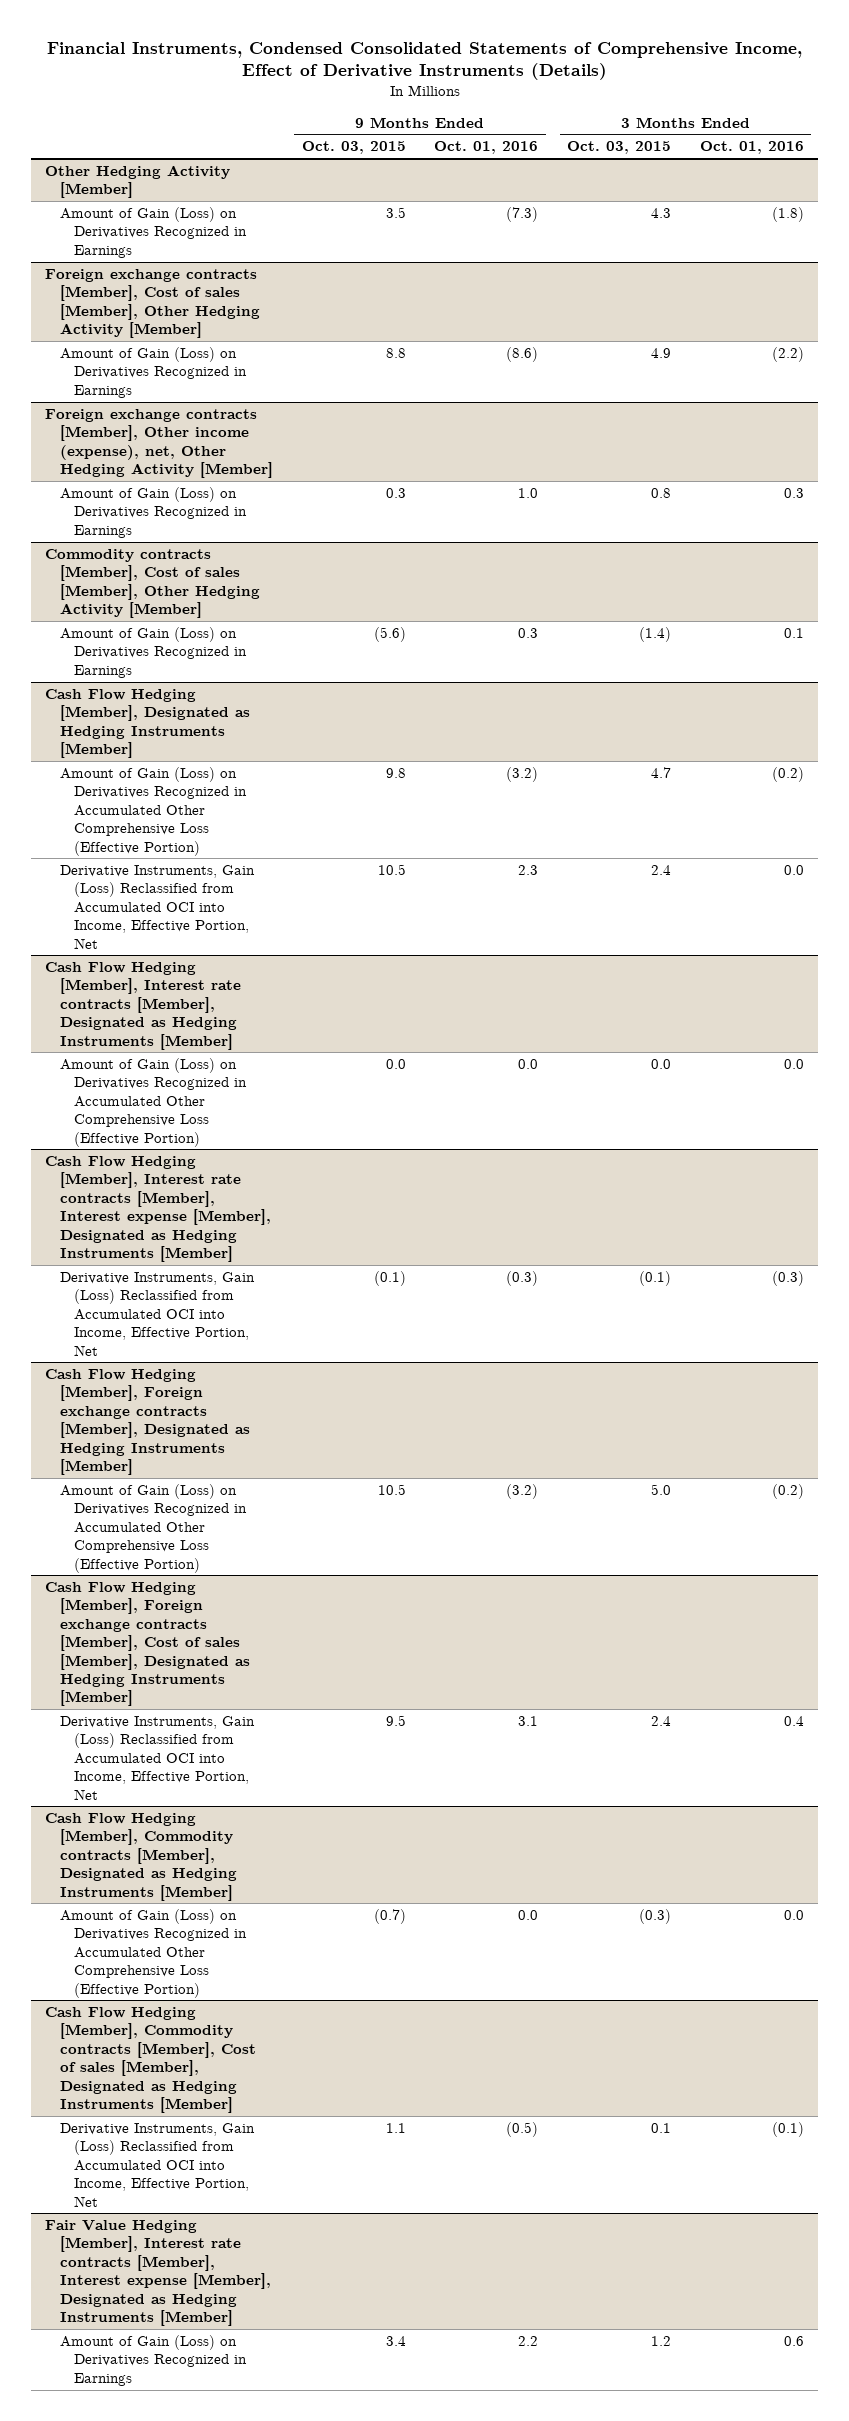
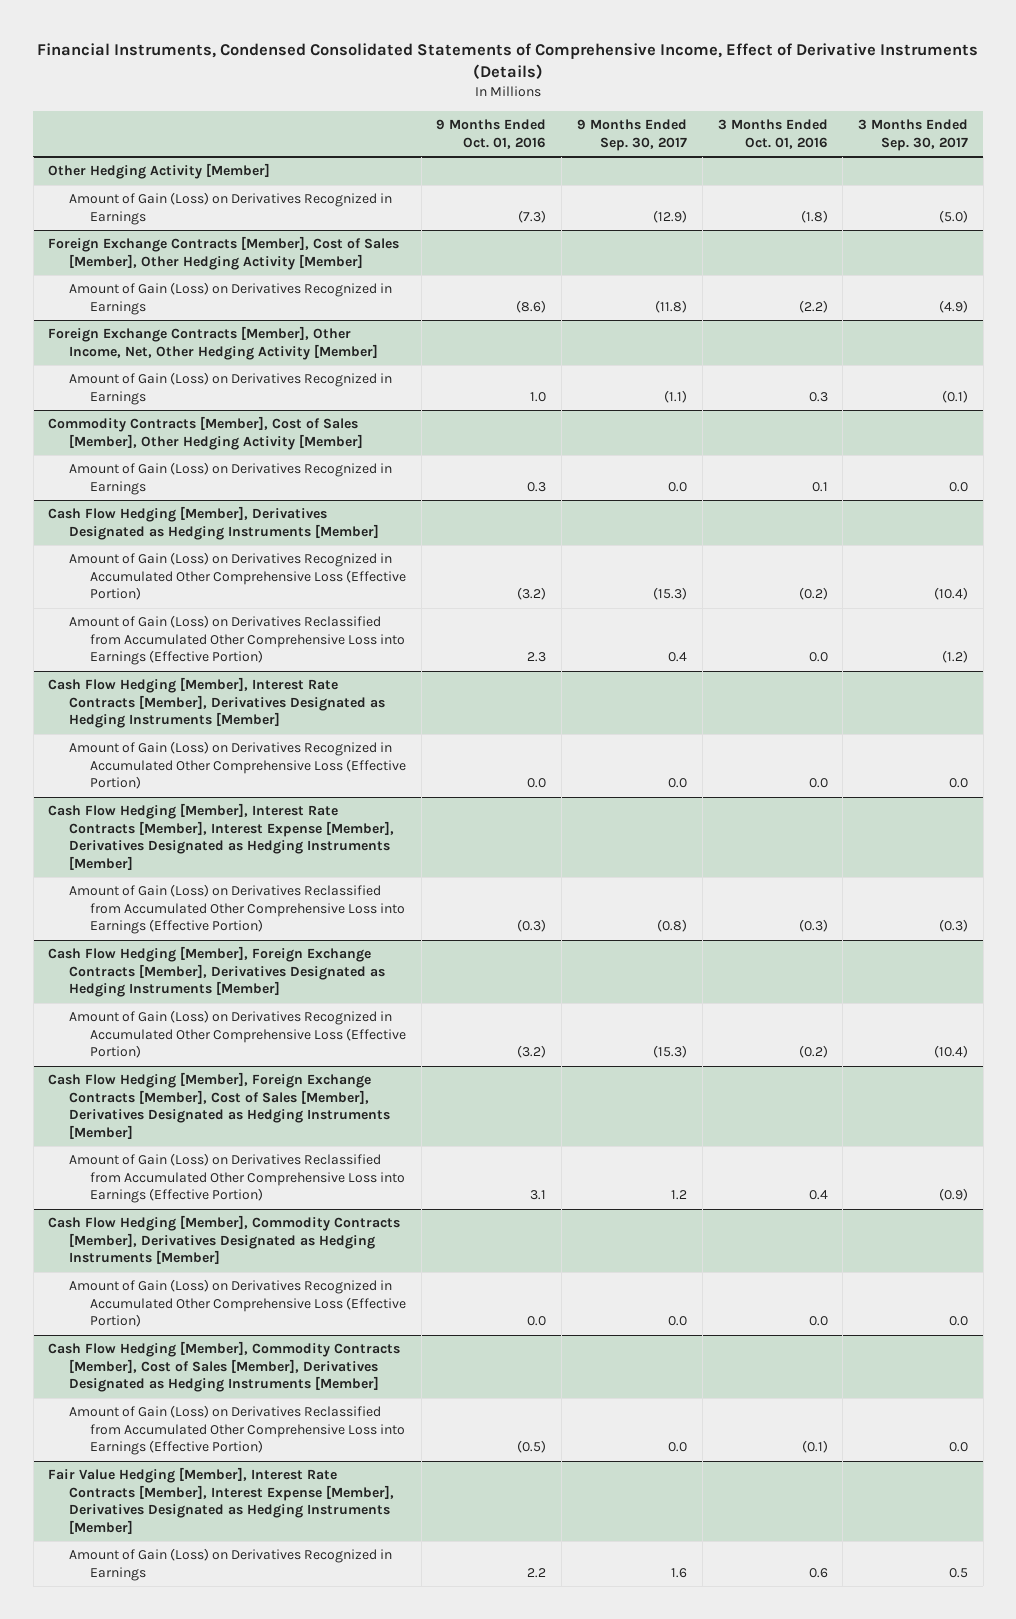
[301,141,406,155] Oct. 03, 2015 -> none
[567,141,672,155] Oct. 03, 2015 -> none
none -> [576,119,687,151] 9 Months Ended Sep. 30, 2017
none -> [858,119,969,151] 3 Months Ended Sep. 30, 2017
[45,268,260,339] Foreign exchange contracts [Member], Cost of sales [Member], Other Hedging Activity [Member] -> [48,236,400,270] Foreign Exchange Contracts [Member], Cost of Sales [Member], Other Hedging Activity [Member]
[45,408,273,479] Foreign exchange contracts [Member], Other income (expense), net, Other Hedging Activity [Member] -> [48,326,379,360] Foreign Exchange Contracts [Member], Other Income, Net, Other Hedging Activity [Member]
[45,548,260,619] Commodity contracts [Member], Cost of sales [Member], Other Hedging Activity [Member] -> [48,416,364,450] Commodity Contracts [Member], Cost of Sales [Member], Other Hedging Activity [Member]
[45,688,250,759] Cash Flow Hedging [Member], Designated as Hedging Instruments [Member] -> [48,506,380,540] Cash Flow Hedging [Member], Derivatives Designated as Hedging Instruments [Member]
[59,864,255,949] Derivative Instruments, Gain (Loss) Reclassified from Accumulated OCI into Income, Effective Portion, Net -> [69,615,405,666] Amount of Gain (Loss) on Derivatives Reclassified from Accumulated Other Comprehensive Loss into Earnings (Effective Portion)
[45,961,241,1050] Cash Flow Hedging [Member], Interest rate contracts [Member], Designated as Hedging Instruments [Member] -> [48,677,386,729] Cash Flow Hedging [Member], Interest Rate Contracts [Member], Derivatives Designated as Hedging Instruments [Member]
[45,1155,271,1262] Cash Flow Hedging [Member], Interest rate contracts [Member], Interest expense [Member], Designated as Hedging Instruments [Member] -> [48,803,395,870] Cash Flow Hedging [Member], Interest Rate Contracts [Member], Interest Expense [Member], Derivatives Designated as Hedging Instruments [Member]
[59,1271,255,1356] Derivative Instruments, Gain (Loss) Reclassified from Accumulated OCI into Income, Effective Portion, Net -> [69,884,405,935] Amount of Gain (Loss) on Derivatives Reclassified from Accumulated Other Comprehensive Loss into Earnings (Effective Portion)
[45,1368,250,1475] Cash Flow Hedging [Member], Foreign exchange contracts [Member], Designated as Hedging Instruments [Member] -> [48,946,386,998] Cash Flow Hedging [Member], Foreign Exchange Contracts [Member], Derivatives Designated as Hedging Instruments [Member]
[45,1581,250,1707] Cash Flow Hedging [Member], Foreign exchange contracts [Member], Cost of sales [Member], Designated as Hedging Instruments [Member] -> [48,1072,391,1139] Cash Flow Hedging [Member], Foreign Exchange Contracts [Member], Cost of Sales [Member], Derivatives Designated as Hedging Instruments [Member]
[59,1715,255,1800] Derivative Instruments, Gain (Loss) Reclassified from Accumulated OCI into Income, Effective Portion, Net -> [69,1153,405,1204] Amount of Gain (Loss) on Derivatives Reclassified from Accumulated Other Comprehensive Loss into Earnings (Effective Portion)
[45,1812,237,1901] Cash Flow Hedging [Member], Commodity contracts [Member], Designated as Hedging Instruments [Member] -> [48,1215,401,1265] Cash Flow Hedging [Member], Commodity Contracts [Member], Derivatives Designated as Hedging Instruments [Member]
[45,2006,256,2113] Cash Flow Hedging [Member], Commodity contracts [Member], Cost of sales [Member], Designated as Hedging Instruments [Member] -> [48,1341,401,1393] Cash Flow Hedging [Member], Commodity Contracts [Member], Cost of Sales [Member], Derivatives Designated as Hedging Instruments [Member]
[59,2122,255,2207] Derivative Instruments, Gain (Loss) Reclassified from Accumulated OCI into Income, Effective Portion, Net -> [69,1405,405,1456] Amount of Gain (Loss) on Derivatives Reclassified from Accumulated Other Comprehensive Loss into Earnings (Effective Portion)
[45,2219,271,2326] Fair Value Hedging [Member], Interest rate contracts [Member], Interest expense [Member], Designated as Hedging Instruments [Member] -> [48,1467,395,1534] Fair Value Hedging [Member], Interest Rate Contracts [Member], Interest Expense [Member], Derivatives Designated as Hedging Instruments [Member]

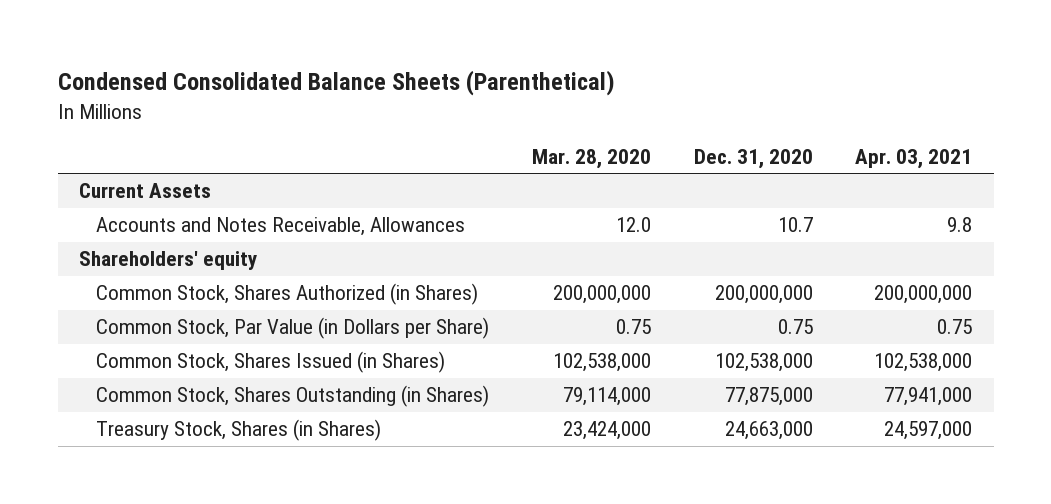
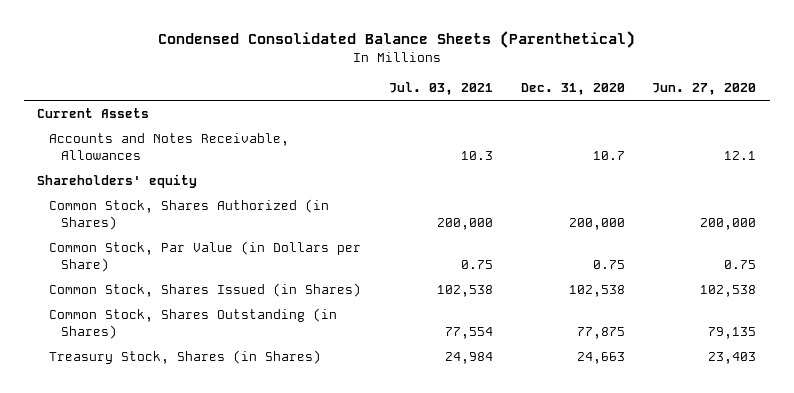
[531,148,651,169] Mar. 28, 2020 -> none
[855,148,973,169] Apr. 03, 2021 -> none
none -> [388,82,493,96] Jul. 03, 2021
none -> [652,83,757,96] Jun. 27, 2020
[714,285,813,305] 200,000,000 -> [568,217,625,230] 200,000
[714,353,813,373] 102,538,000 -> [568,285,625,298] 102,538
[724,387,813,407] 77,875,000 -> [576,326,625,339] 77,875
[724,421,813,441] 24,663,000 -> [576,352,625,365] 24,663

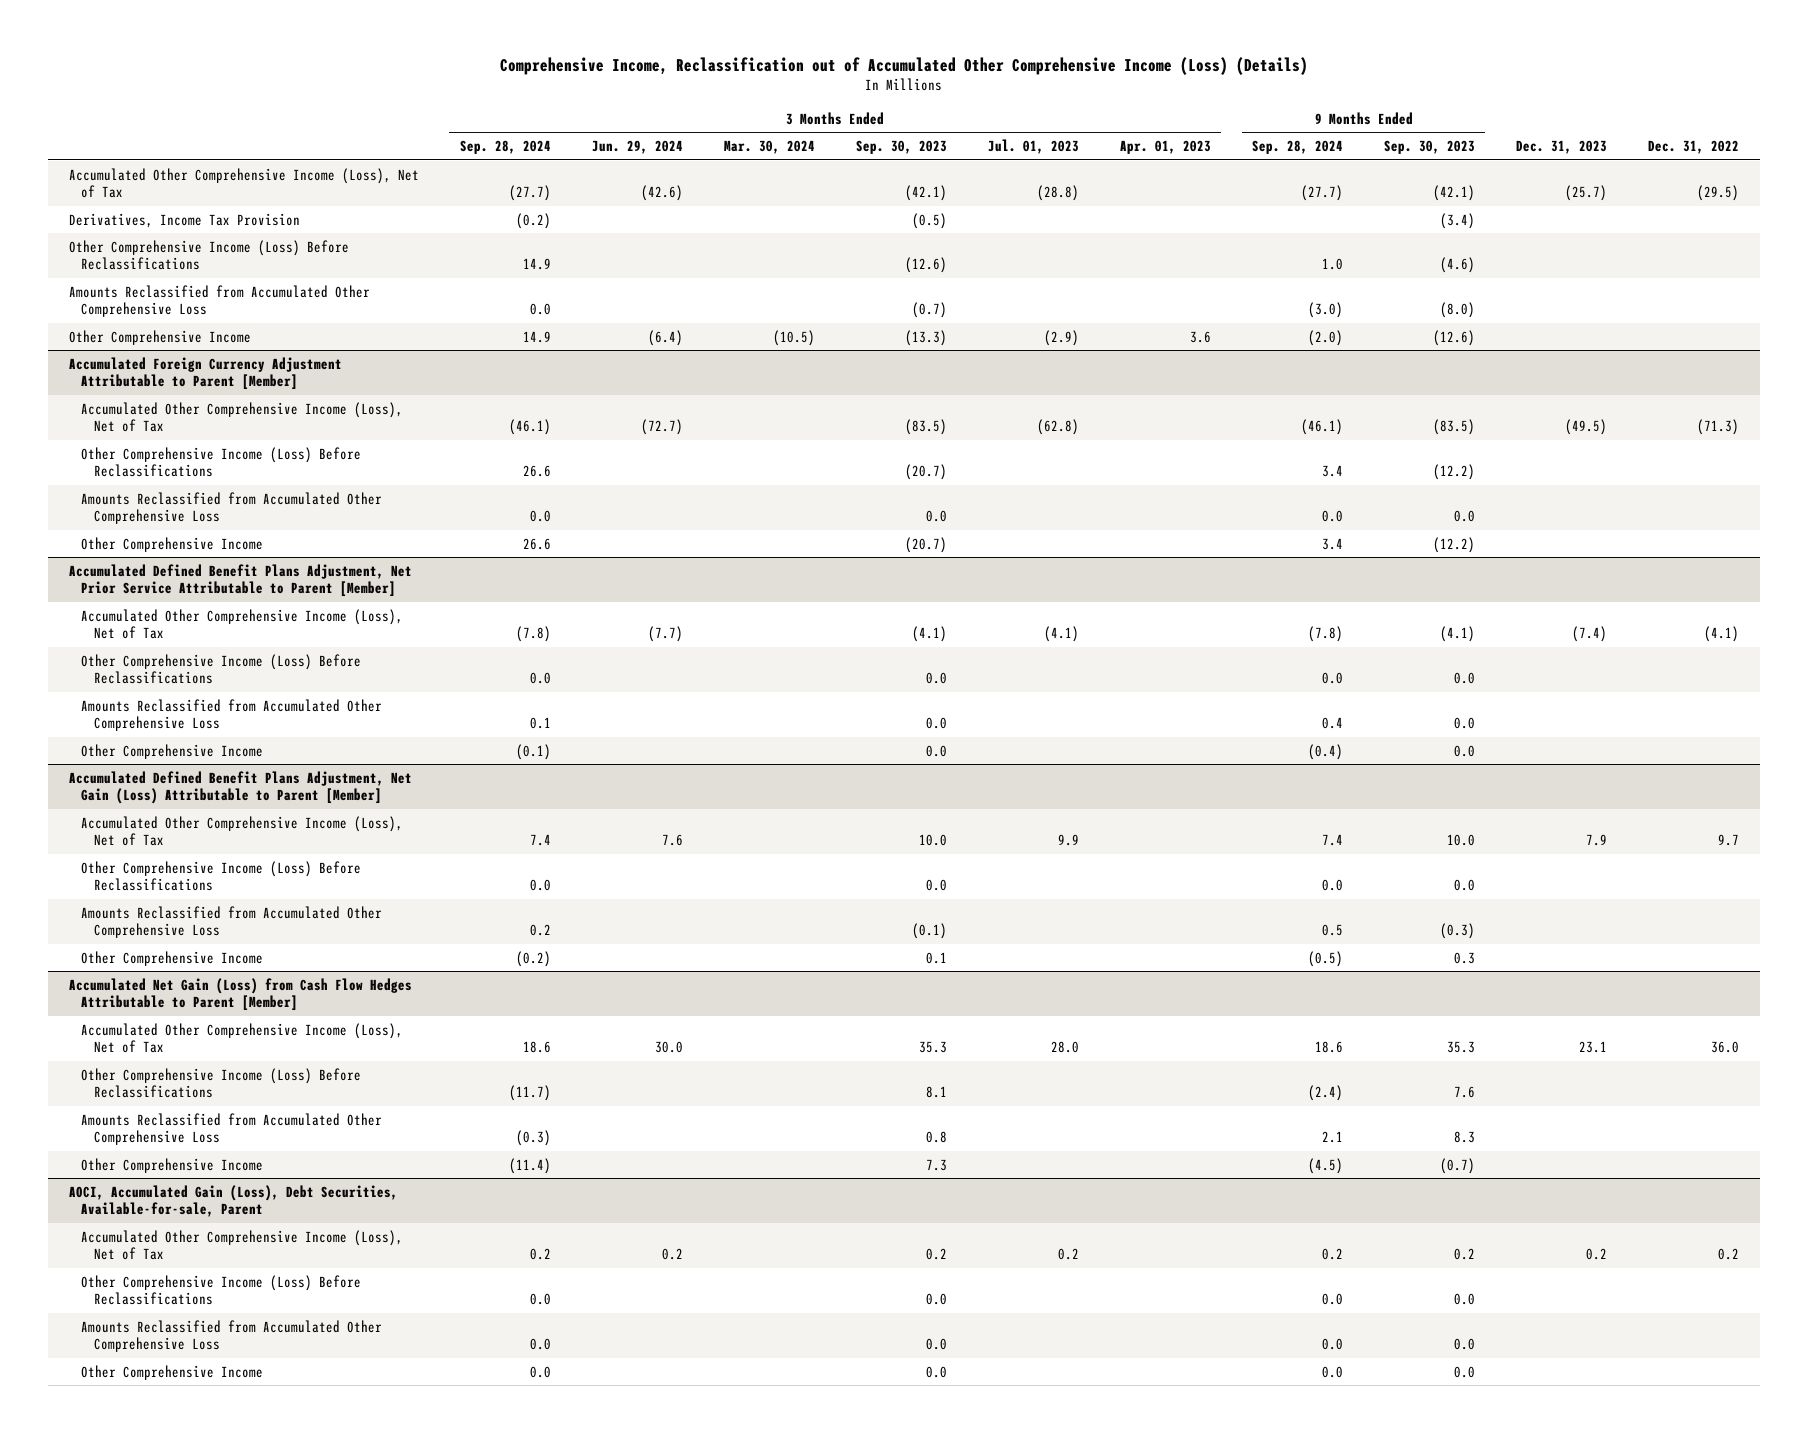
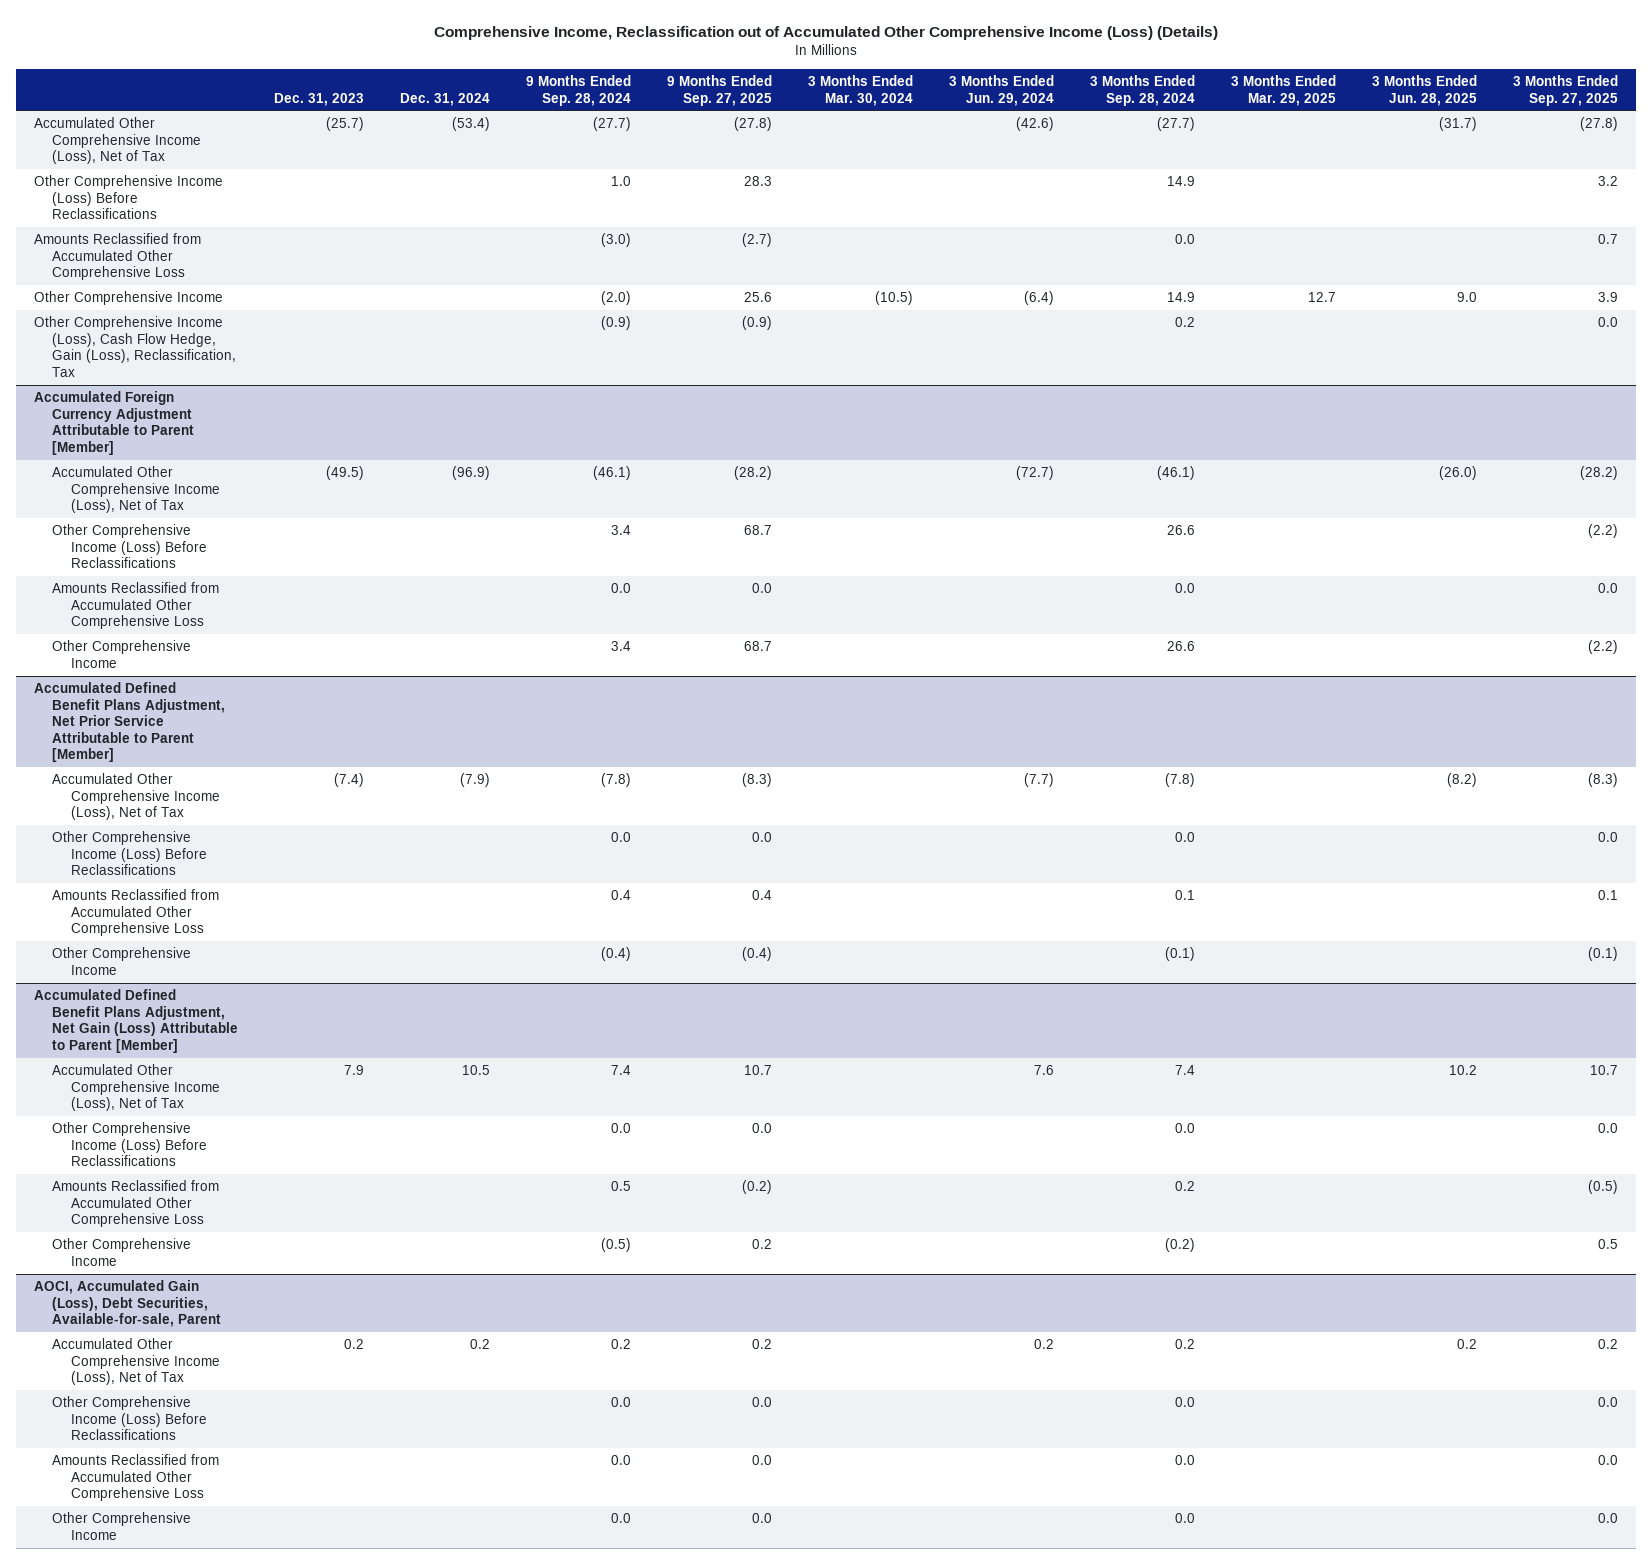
[855,139,947,154] Sep. 30, 2023 -> none
[987,138,1079,154] Jul. 01, 2023 -> none
[1120,139,1212,154] Apr. 01, 2023 -> none
[1384,139,1476,154] Sep. 30, 2023 -> none
[1648,139,1740,154] Dec. 31, 2022 -> none
none -> [400,92,491,106] Dec. 31, 2024
none -> [666,74,772,106] 9 Months Ended Sep. 27, 2025
none -> [1230,74,1336,106] 3 Months Ended Mar. 29, 2025
none -> [1371,74,1477,106] 3 Months Ended Jun. 28, 2025
none -> [1512,74,1618,106] 3 Months Ended Sep. 27, 2025
[68,212,300,228] Derivatives, Income Tax Provision -> none
none -> [33,316,237,377] Other Comprehensive Income (Loss), Cash Flow Hedge, Gain (Loss), Reclassification, Tax
[68,977,412,1011] Accumulated Net Gain (Loss) from Cash Flow Hedges Attributable to Parent [Member] -> none
[81,1022,404,1053] Accumulated Other Comprehensive Income (Loss), Net of Tax -> none
[81,1067,362,1098] Other Comprehensive Income (Loss) Before Reclassifications -> none
[81,1112,383,1145] Amounts Reclassified from Accumulated Other Comprehensive Loss -> none
[81,1157,264,1173] Other Comprehensive Income -> none

